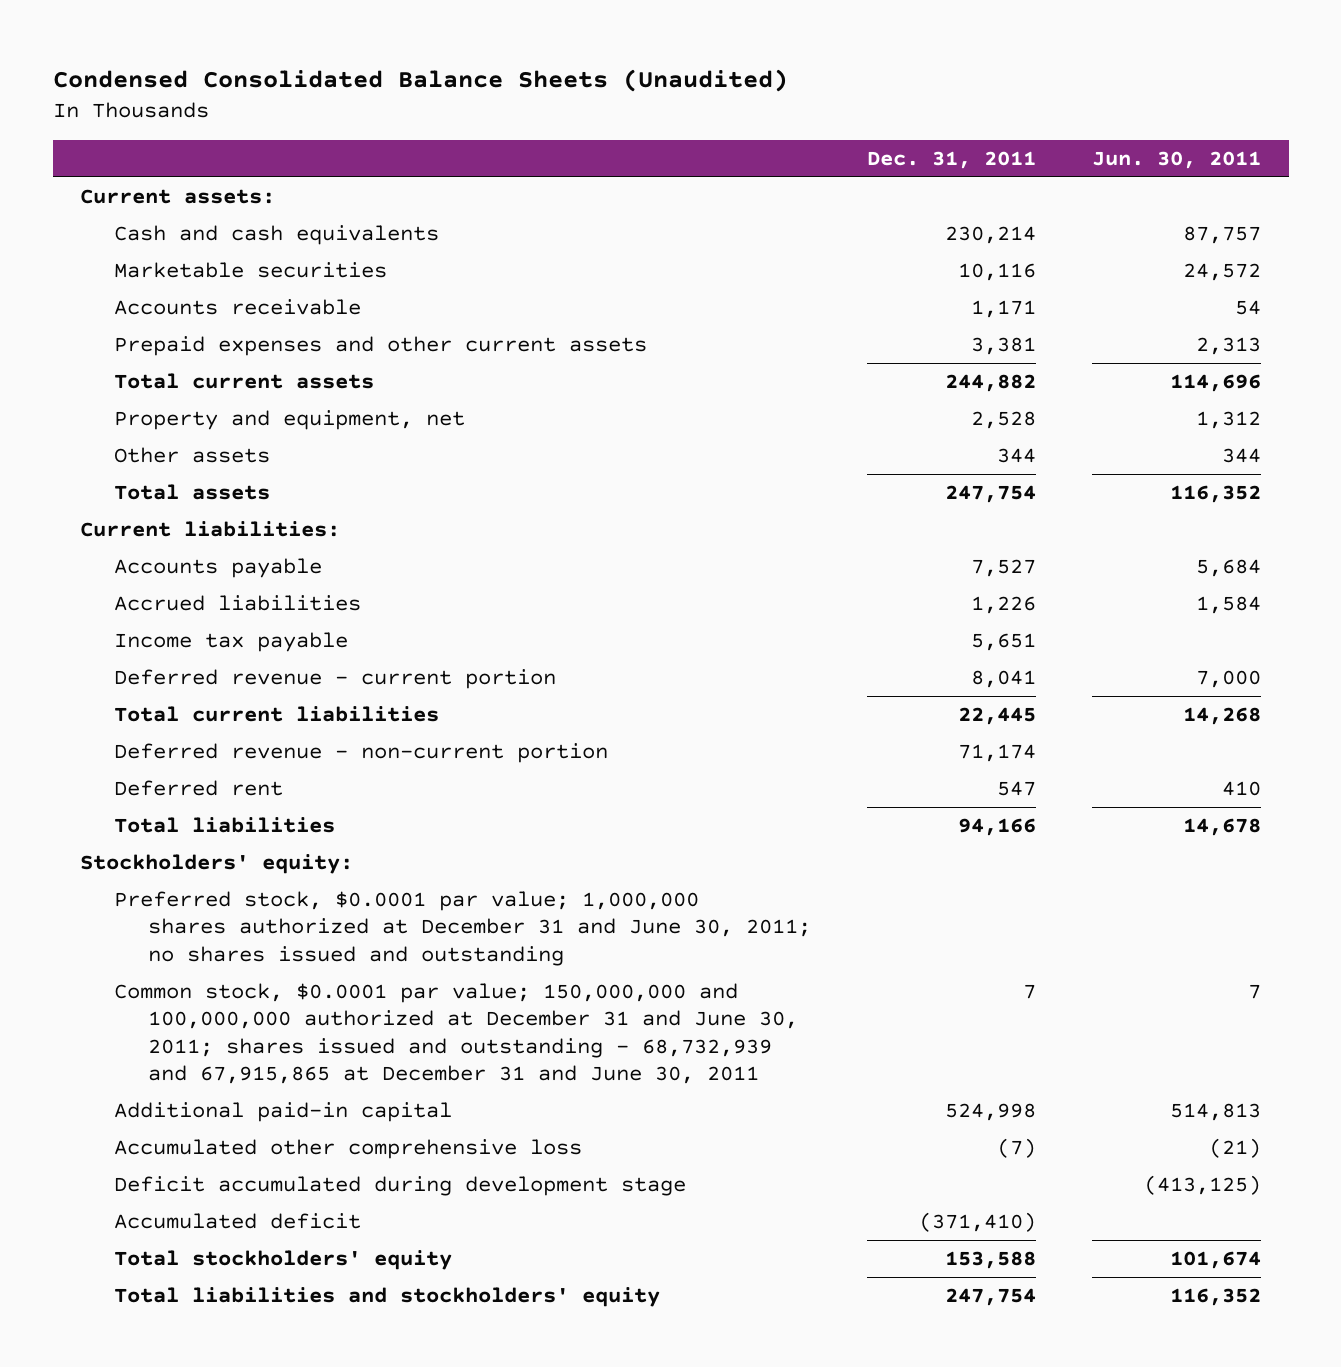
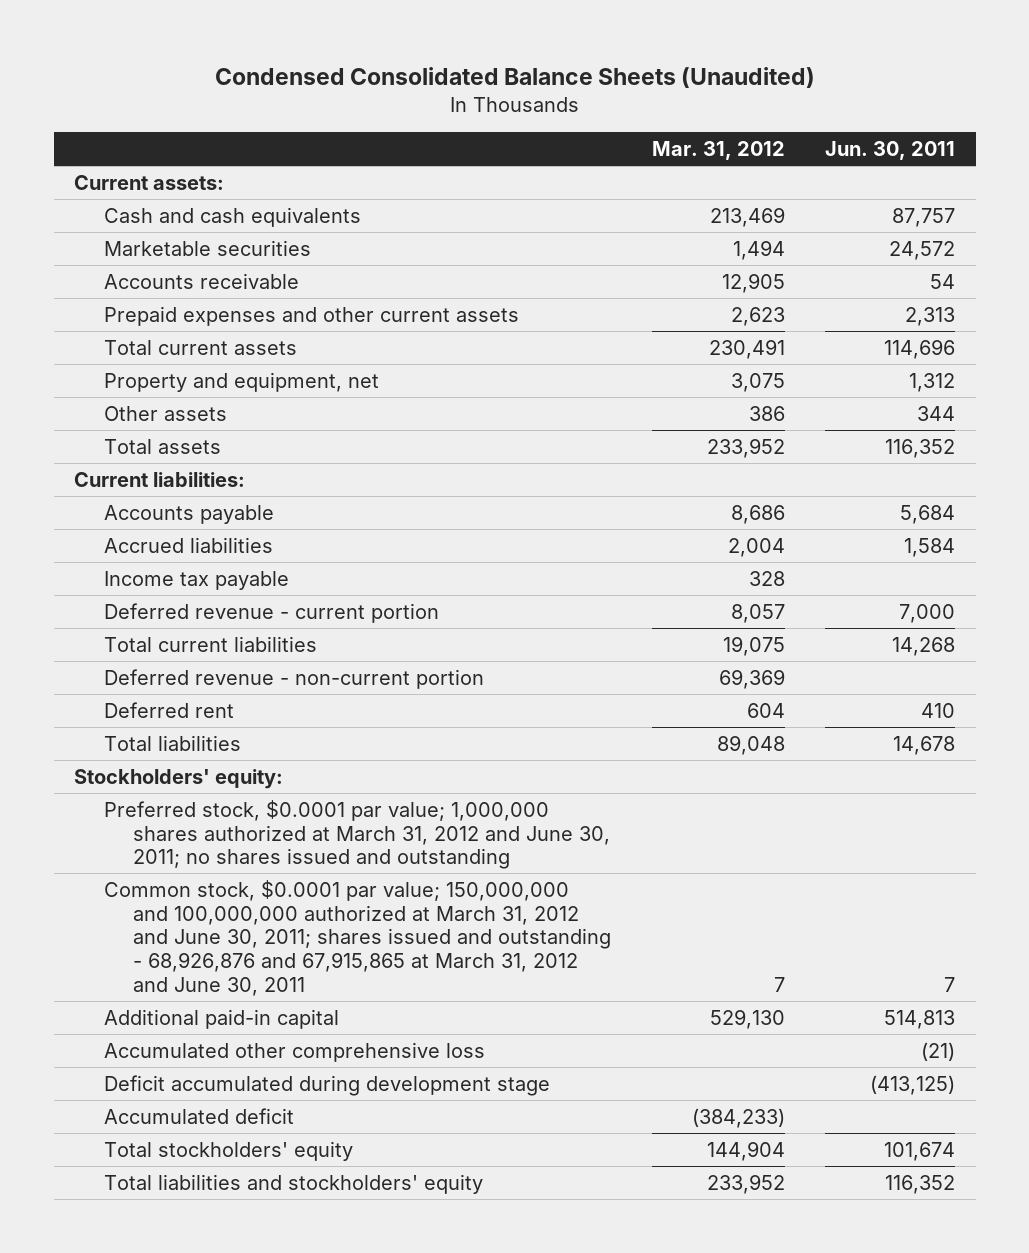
[866,150,1036,169] Dec. 31, 2011 -> none
none -> [651,141,785,161] Mar. 31, 2012
[114,891,812,966] Preferred stock, $0.0001 par value; 1,000,000 shares authorized at December 31 and June 30, 2011; no shares issued and outstanding -> [103,799,611,870] Preferred stock, $0.0001 par value; 1,000,000 shares authorized at March 31, 2012 and June 30, 2011; no shares issued and outstanding
[114,983,799,1085] Common stock, $0.0001 par value; 150,000,000 and 100,000,000 authorized at December 31 and June 30, 2011; shares issued and outstanding - 68,732,939 and 67,915,865 at December 31 and June 30, 2011 -> [103,879,612,996] Common stock, $0.0001 par value; 150,000,000 and 100,000,000 authorized at March 31, 2012 and June 30, 2011; shares issued and outstanding - 68,926,876 and 67,915,865 at March 31, 2012 and June 30, 2011

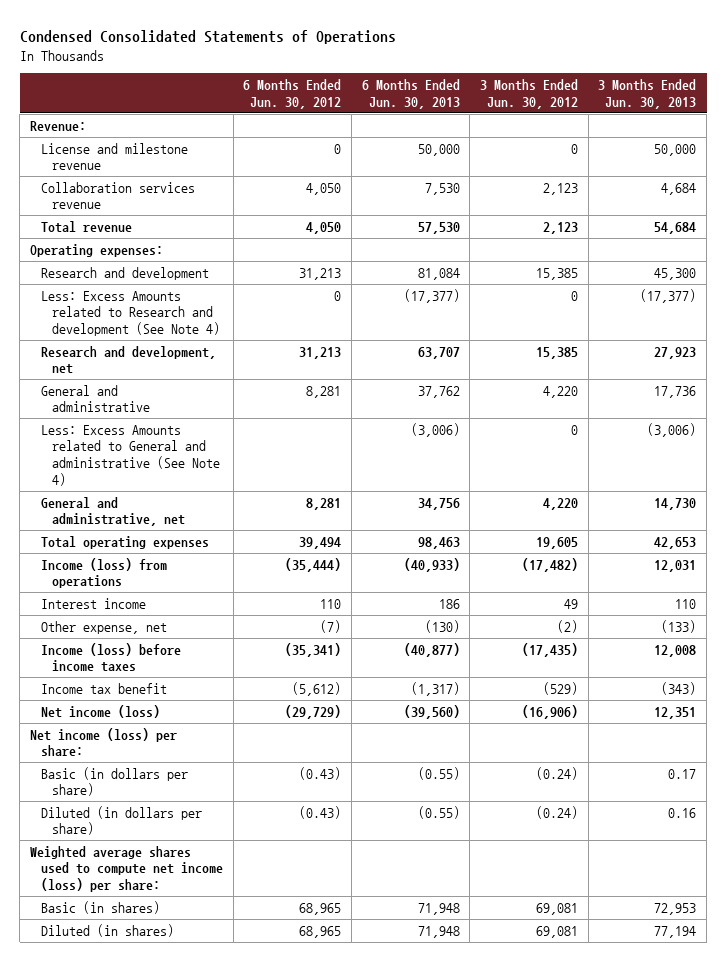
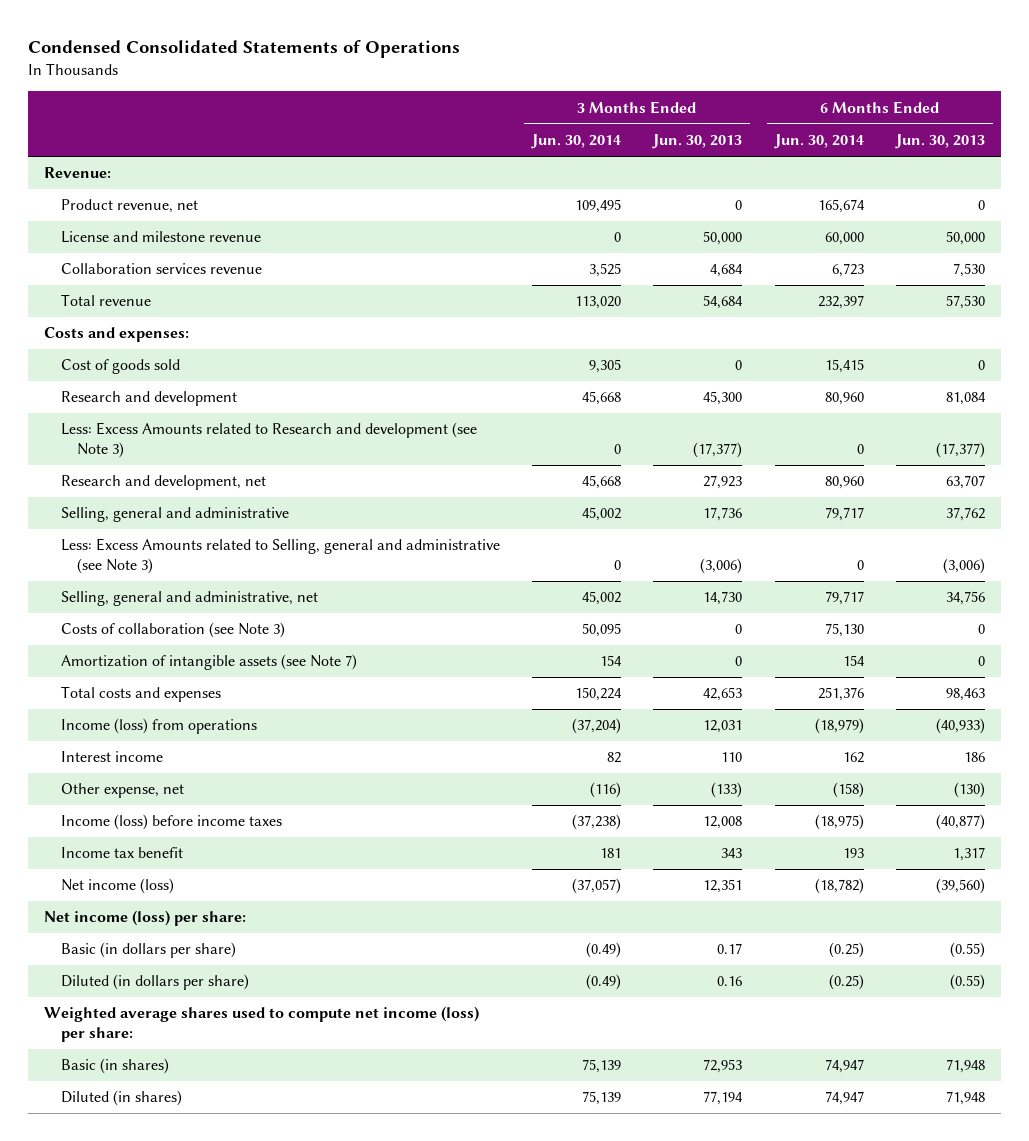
[243,79,342,109] 6 Months Ended Jun. 30, 2012 -> none
[479,79,578,109] 3 Months Ended Jun. 30, 2012 -> none
none -> [531,134,622,150] Jun. 30, 2014
none -> [773,134,864,150] Jun. 30, 2014
none -> [60,199,198,214] Product revenue, net
[29,243,163,257] Operating expenses: -> [44,327,190,343] Costs and expenses:
none -> [60,359,180,375] Cost of goods sold
[40,290,220,337] Less: Excess Amounts related to Research and development (See Note 4) -> [60,422,477,459] Less: Excess Amounts related to Research and development (see Note 3)
[40,384,150,413] General and administrative -> [60,507,289,523] Selling, general and administrative
[40,424,220,486] Less: Excess Amounts related to General and administrative (See Note 4) -> [60,538,500,575] Less: Excess Amounts related to Selling, general and administrative (see Note 3)
[40,496,185,527] General and administrative, net -> [60,591,318,607] Selling, general and administrative, net
none -> [60,622,285,639] Costs of collaboration (see Note 3)
none -> [60,654,357,671] Amortization of intangible assets (see Note 7)
[40,535,209,549] Total operating expenses -> [60,686,221,703] Total costs and expenses
[410,681,460,696] (1,317) -> [952,847,985,862] 1,317
[661,681,697,695] (343) -> [721,848,743,859] 343

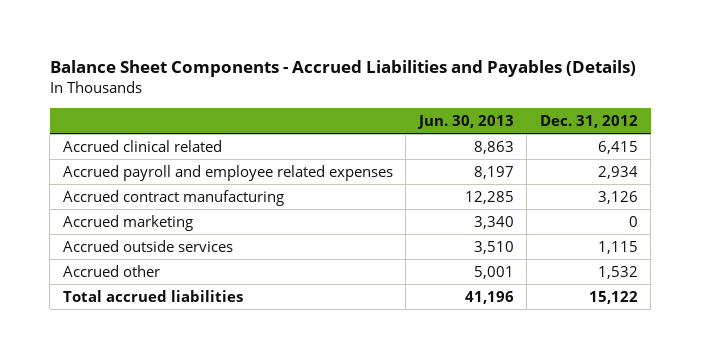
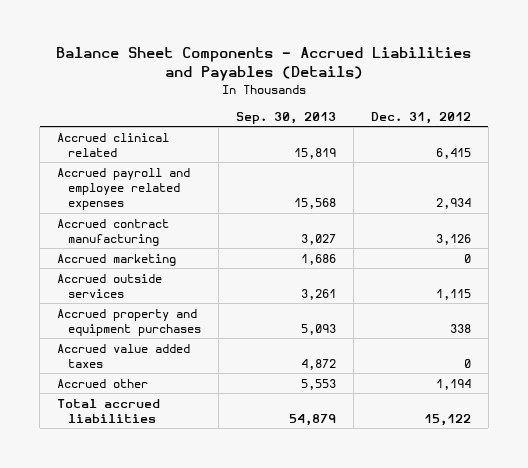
[416,115,514,130] Jun. 30, 2013 -> none
none -> [235,111,336,124] Sep. 30, 2013
none -> [56,308,201,336] Accrued property and equipment purchases
none -> [56,343,190,368] Accrued value added taxes
[597,265,638,279] 1,532 -> [435,378,471,390] 1,194

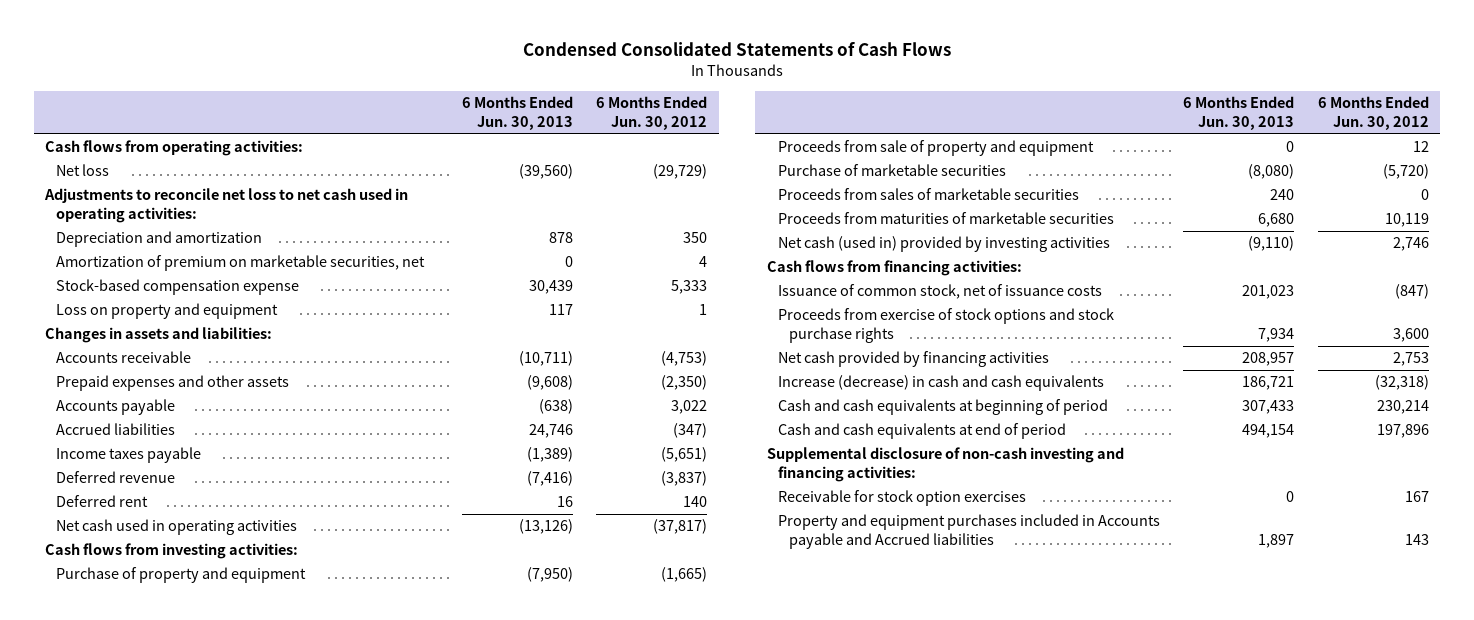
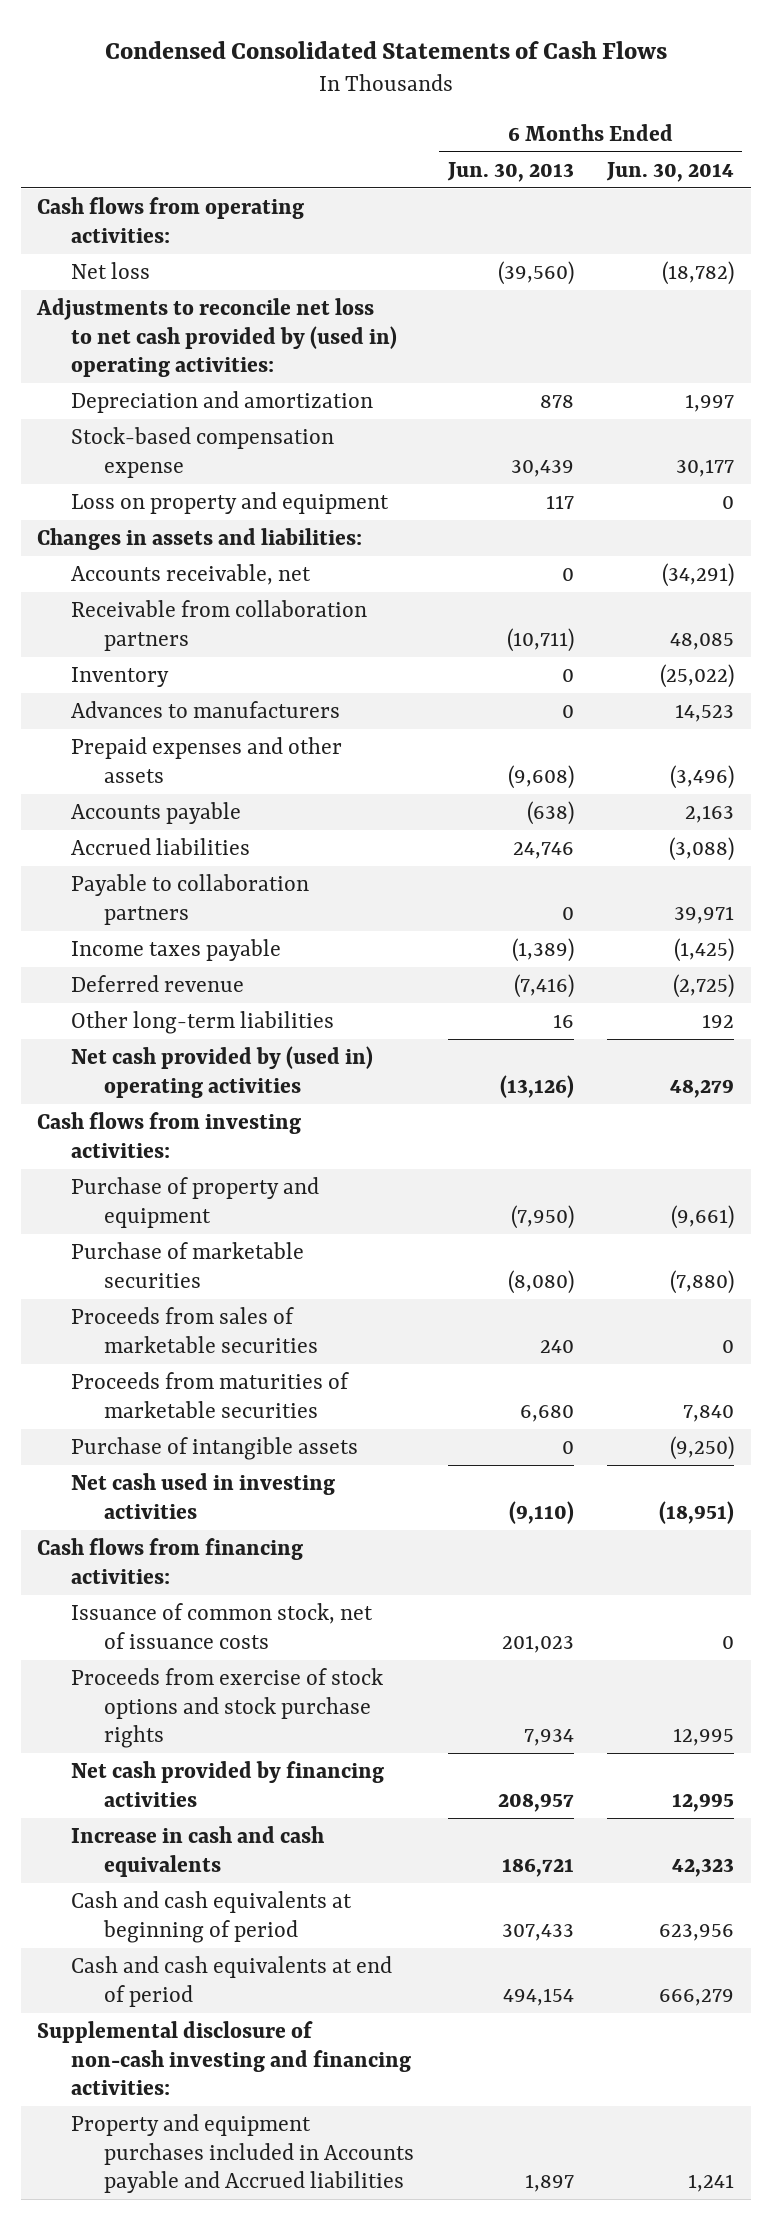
[595,95,707,130] 6 Months Ended Jun. 30, 2012 -> none
none -> [605,161,734,182] Jun. 30, 2014
[44,188,409,224] Adjustments to reconcile net loss to net cash used in operating activities: -> [36,297,397,378] Adjustments to reconcile net loss to net cash provided by (used in) operating activities:
[56,255,426,272] Amortization of premium on marketable securities, net -> none
[56,351,192,364] Accounts receivable -> [70,563,311,585] Accounts receivable, net
[518,351,573,367] (10,711) -> [561,567,574,581] 0
none -> [70,599,367,651] Receivable from collaboration partners
none -> [70,666,169,687] Inventory
none -> [70,700,340,718] Advances to manufacturers
none -> [70,873,309,925] Payable to collaboration partners
[56,495,149,508] Deferred rent -> [70,1010,334,1034] Other long-term liabilities
[56,519,298,536] Net cash used in operating activities -> [70,1045,373,1098] Net cash provided by (used in) operating activities
[777,140,1094,157] Proceeds from sale of property and equipment -> none
none -> [70,1436,358,1460] Purchase of intangible assets
[777,236,1110,253] Net cash (used in) provided by investing activities -> [70,1472,335,1519] Net cash used in investing activities
[777,375,1104,392] Increase (decrease) in cash and cash equivalents -> [70,1825,324,1877] Increase in cash and cash equivalents
[777,490,1026,507] Receivable for stock option exercises -> none

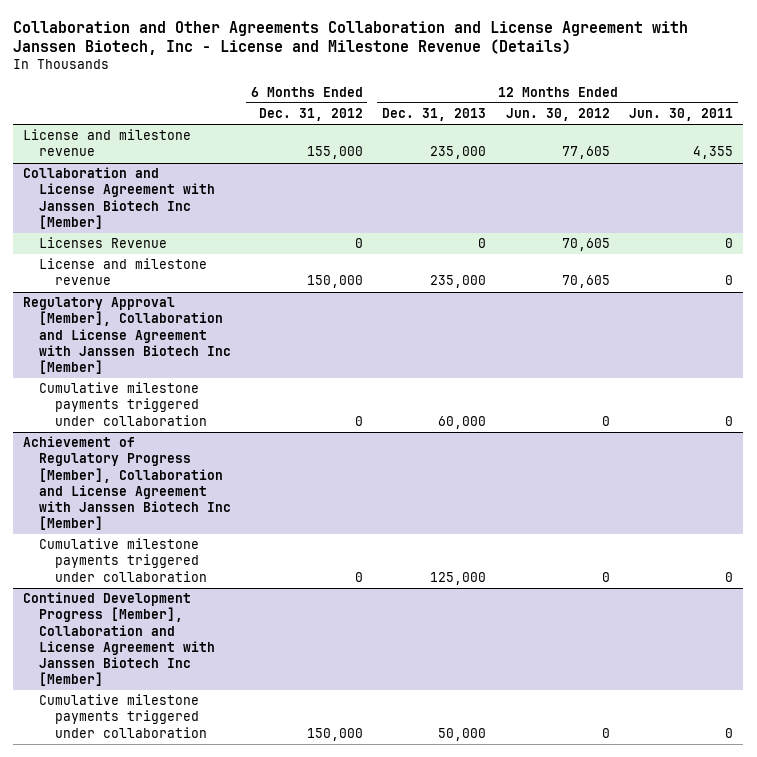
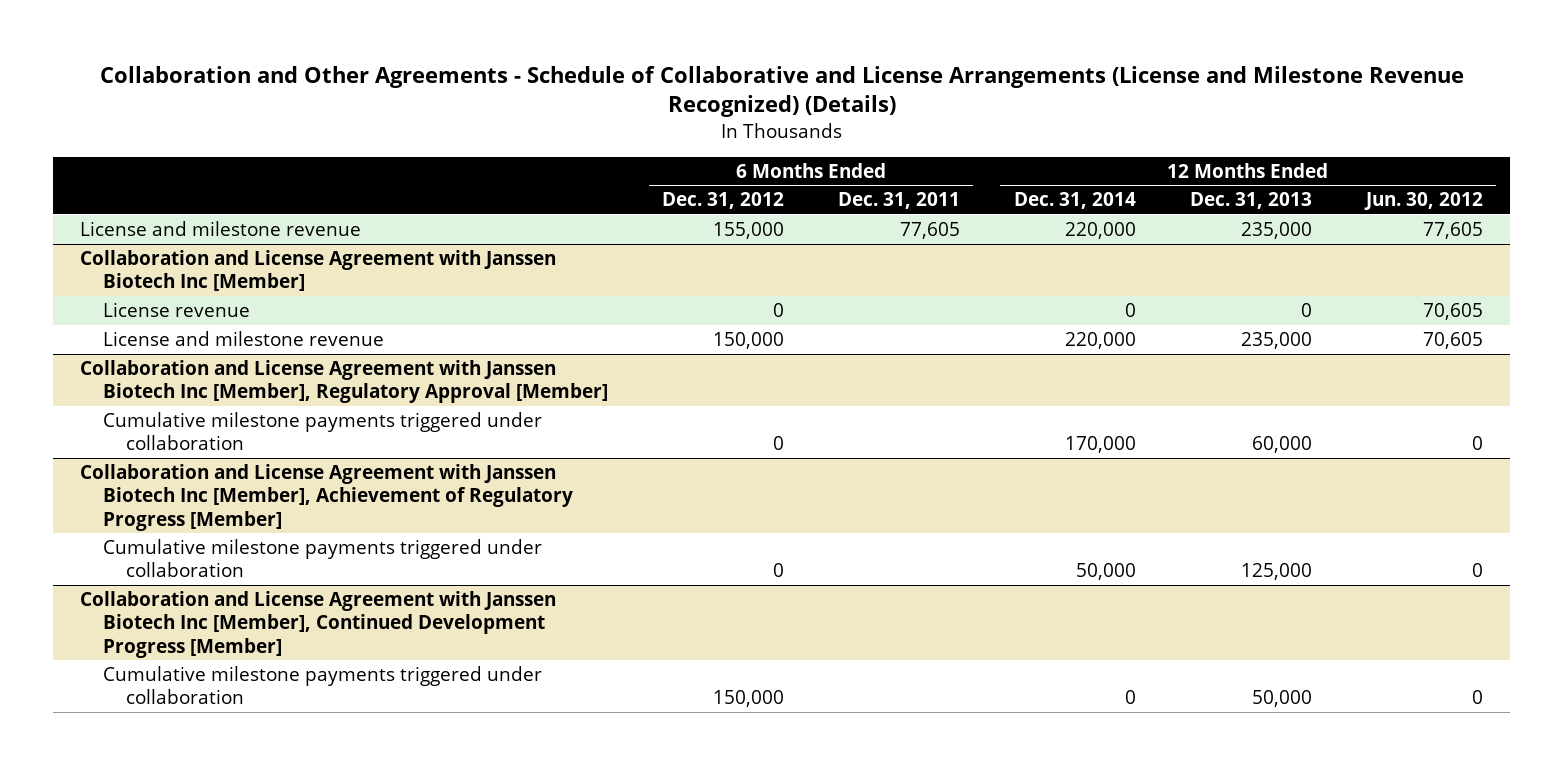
[13,20,689,56] Collaboration and Other Agreements Collaboration and License Agreement with Janssen Biotech, Inc - License and Milestone Revenue (Details) -> [99,65,1464,118] Collaboration and Other Agreements - Schedule of Collaborative and License Arrangements (License and Milestone Revenue Recognized) (Details)
[629,108,734,122] Jun. 30, 2011 -> none
none -> [837,192,960,210] Dec. 31, 2011
none -> [1013,192,1136,210] Dec. 31, 2014
[38,237,167,249] Licenses Revenue -> [103,301,251,317] License revenue
[23,297,231,374] Regulatory Approval [Member], Collaboration and License Agreement with Janssen Biotech Inc [Member] -> [80,359,609,404] Collaboration and License Agreement with Janssen Biotech Inc [Member], Regulatory Approval [Member]
[23,436,231,531] Achievement of Regulatory Progress [Member], Collaboration and License Agreement with Janssen Biotech Inc [Member] -> [80,463,574,531] Collaboration and License Agreement with Janssen Biotech Inc [Member], Achievement of Regulatory Progress [Member]
[23,592,215,687] Continued Development Progress [Member], Collaboration and License Agreement with Janssen Biotech Inc [Member] -> [80,590,557,658] Collaboration and License Agreement with Janssen Biotech Inc [Member], Continued Development Progress [Member]

